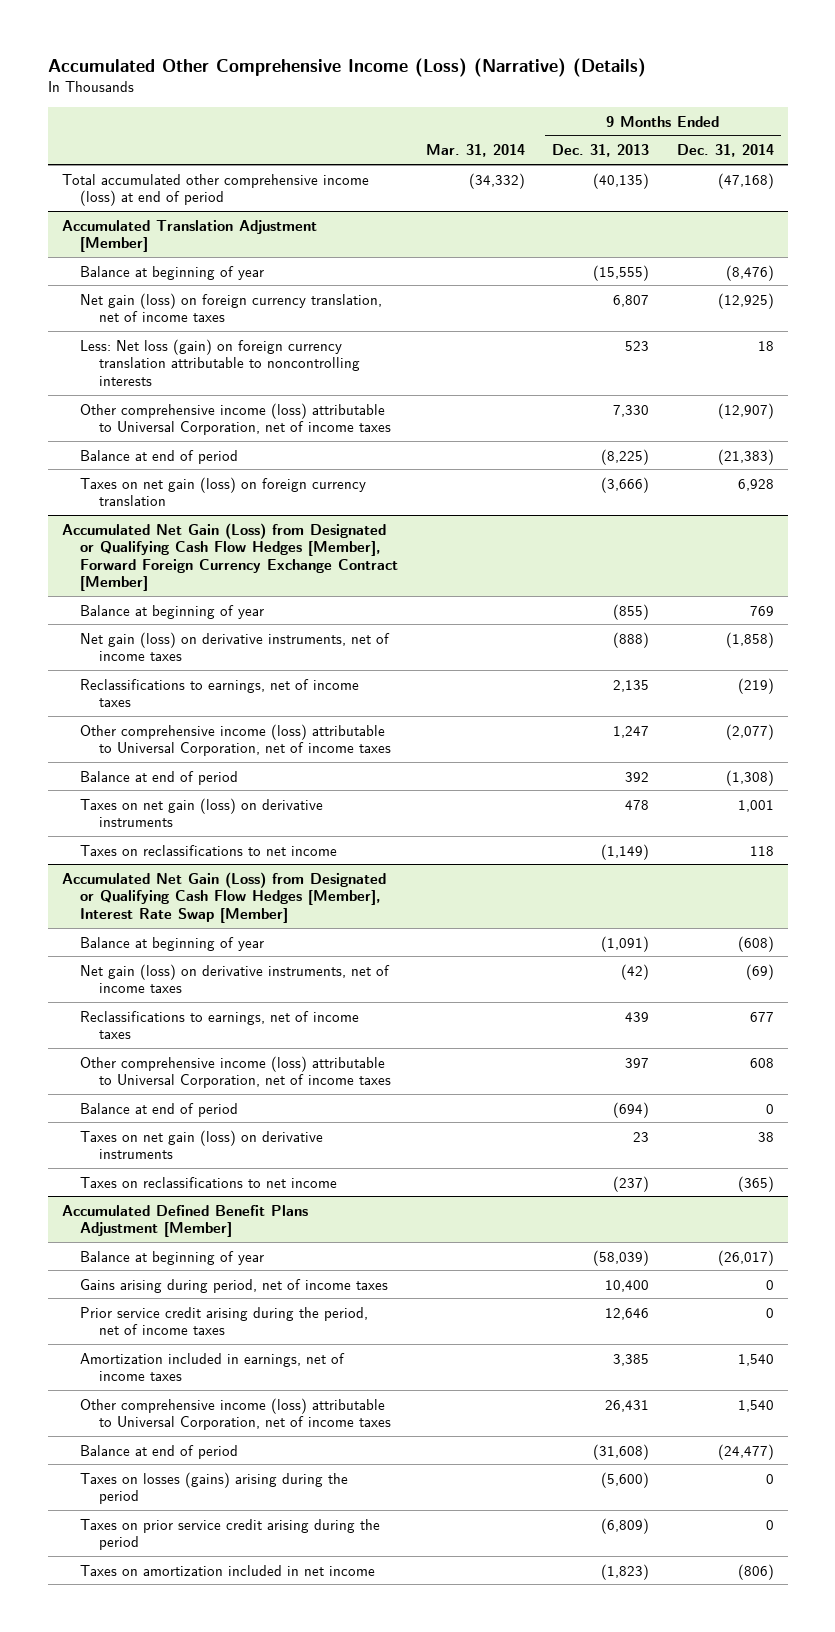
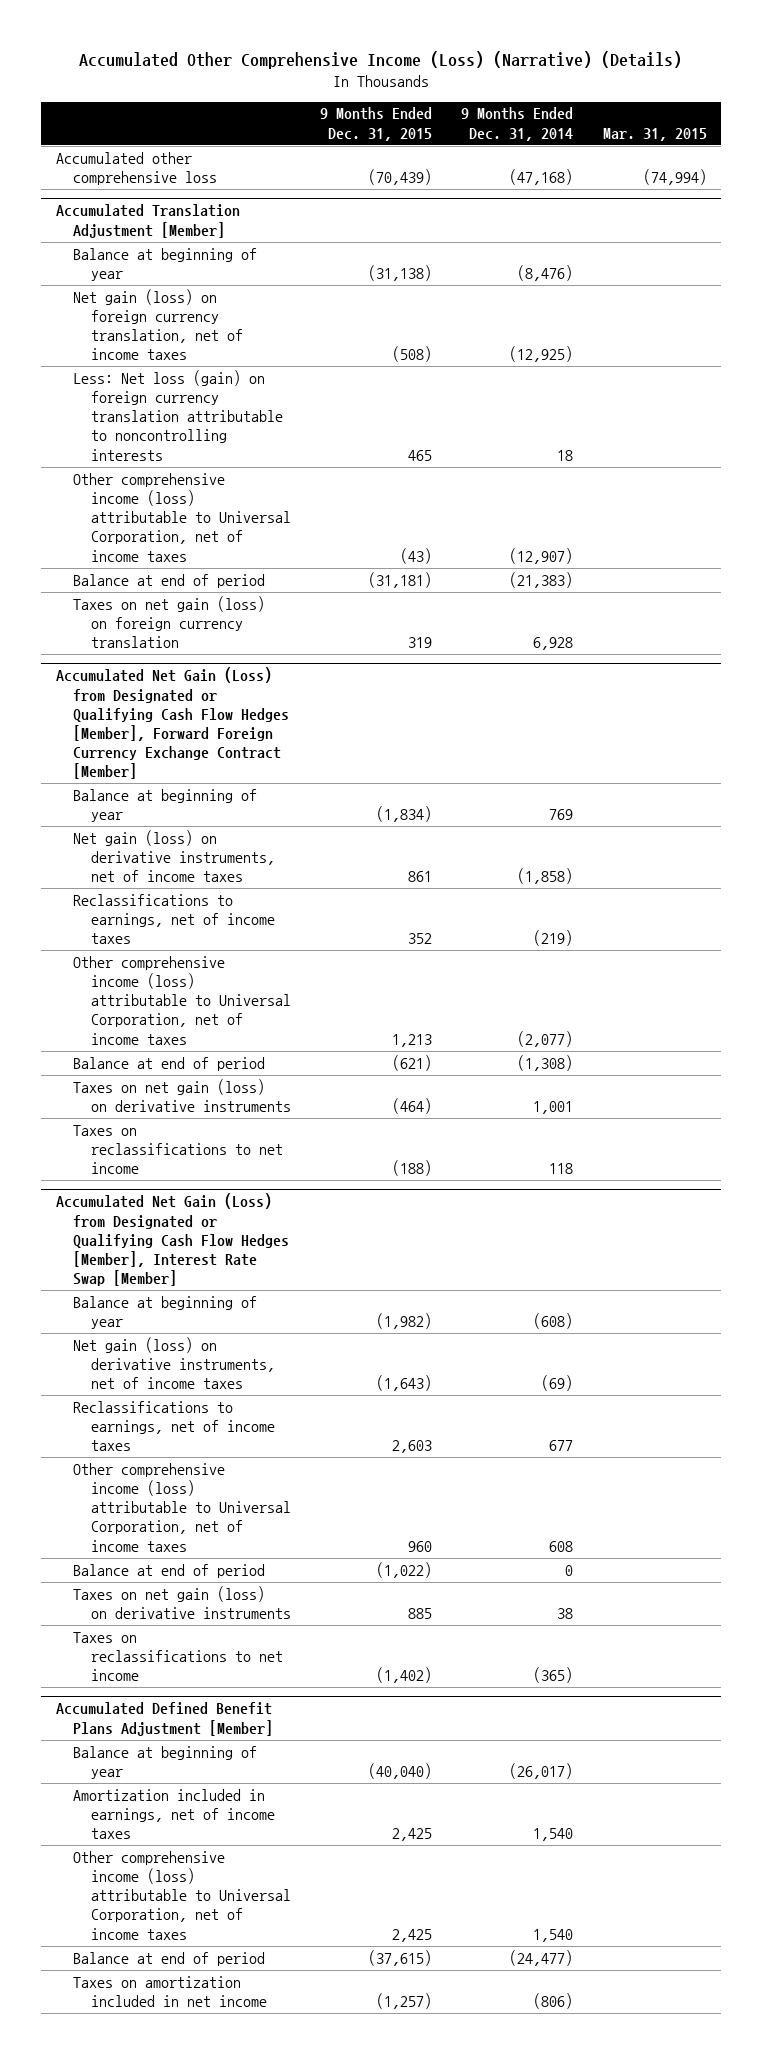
[425,144,525,158] Mar. 31, 2014 -> none
[552,144,650,158] Dec. 31, 2013 -> none
none -> [320,107,433,141] 9 Months Ended Dec. 31, 2015
none -> [602,127,707,141] Mar. 31, 2015
[61,173,369,207] Total accumulated other comprehensive income (loss) at end of period -> [56,151,218,186] Accumulated other comprehensive loss
[80,1278,389,1293] Gains arising during period, net of income taxes -> none
[80,1306,369,1336] Prior service credit arising during the period, net of income taxes -> none
[80,1471,349,1505] Taxes on losses (gains) arising during the period -> none
[80,1518,381,1551] Taxes on prior service credit arising during the period -> none

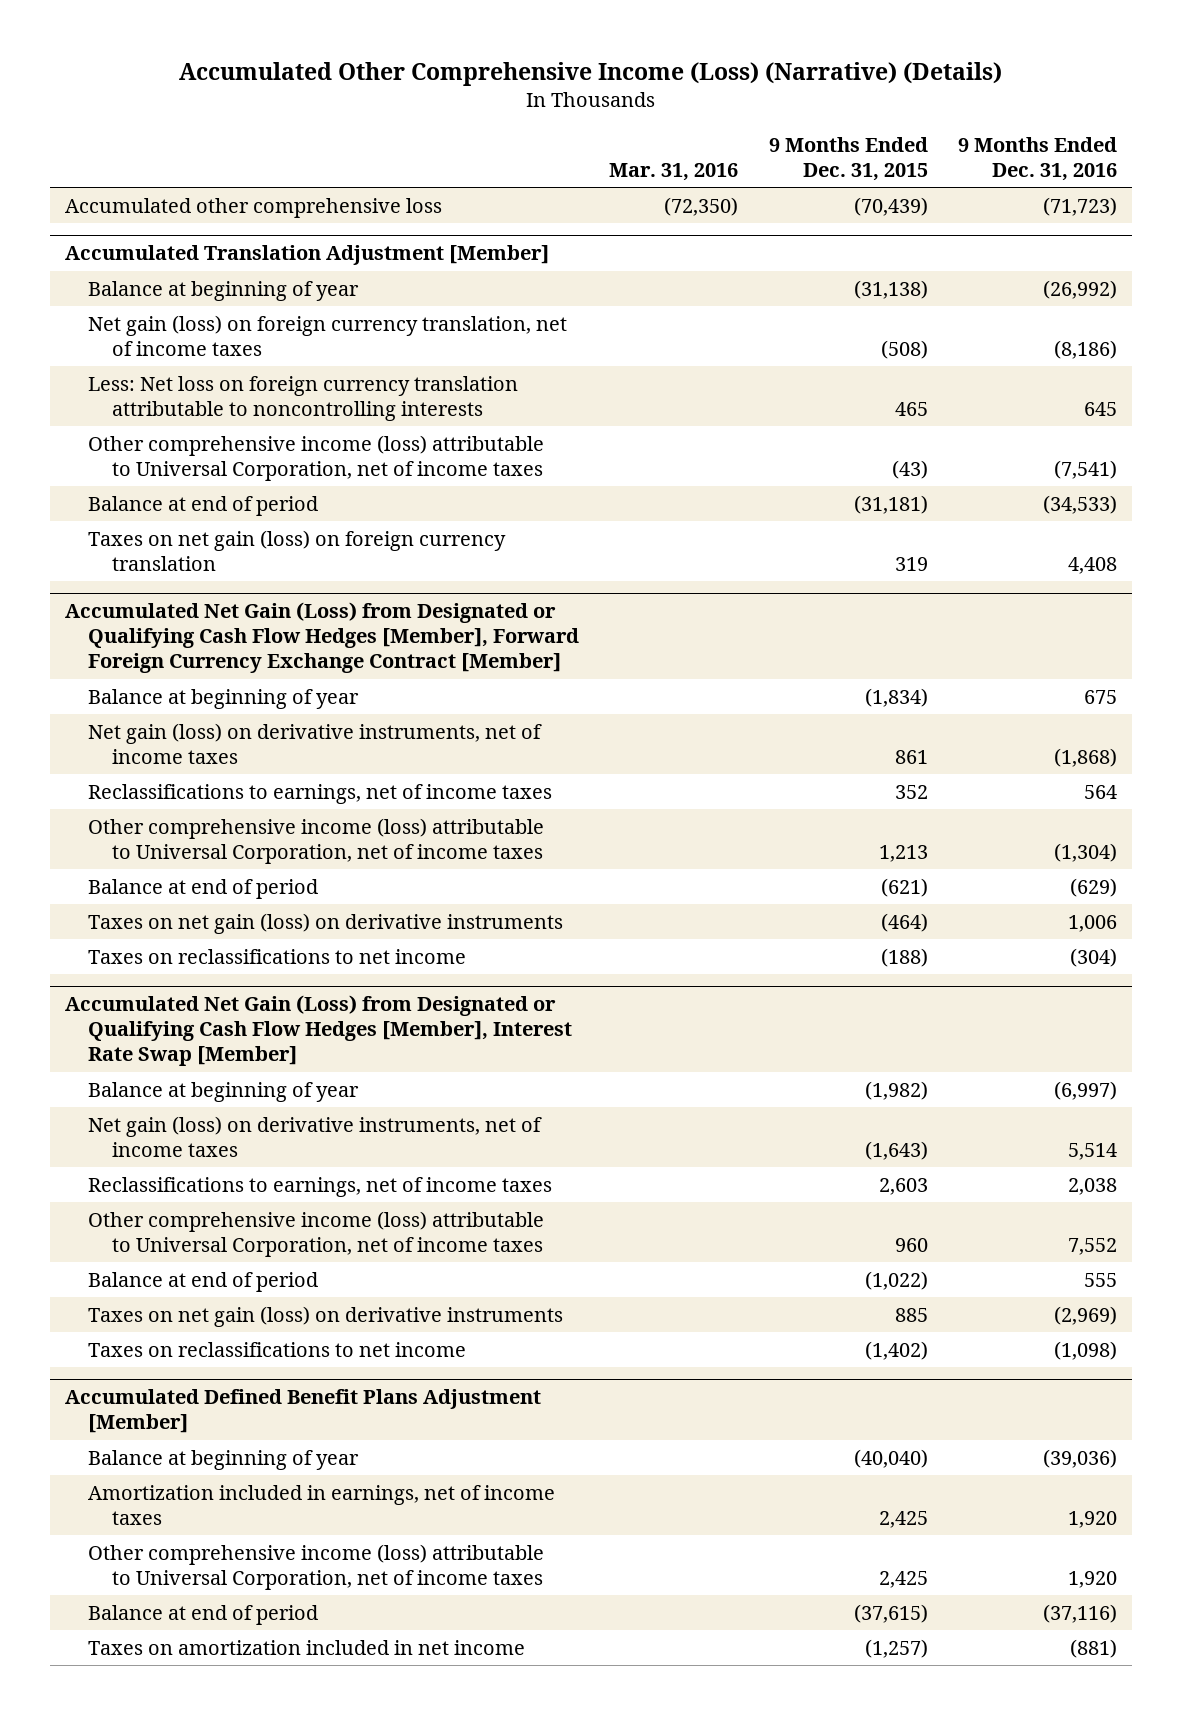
[461,107,574,141] 9 Months Ended Dec. 31, 2014 -> none
[602,127,707,141] Mar. 31, 2015 -> none
none -> [609,162,739,181] Mar. 31, 2016
none -> [957,136,1117,181] 9 Months Ended Dec. 31, 2016
[73,369,283,461] Less: Net loss (gain) on foreign currency translation attributable to noncontrolling interests -> [88,375,519,421] Less: Net loss on foreign currency translation attributable to noncontrolling interests

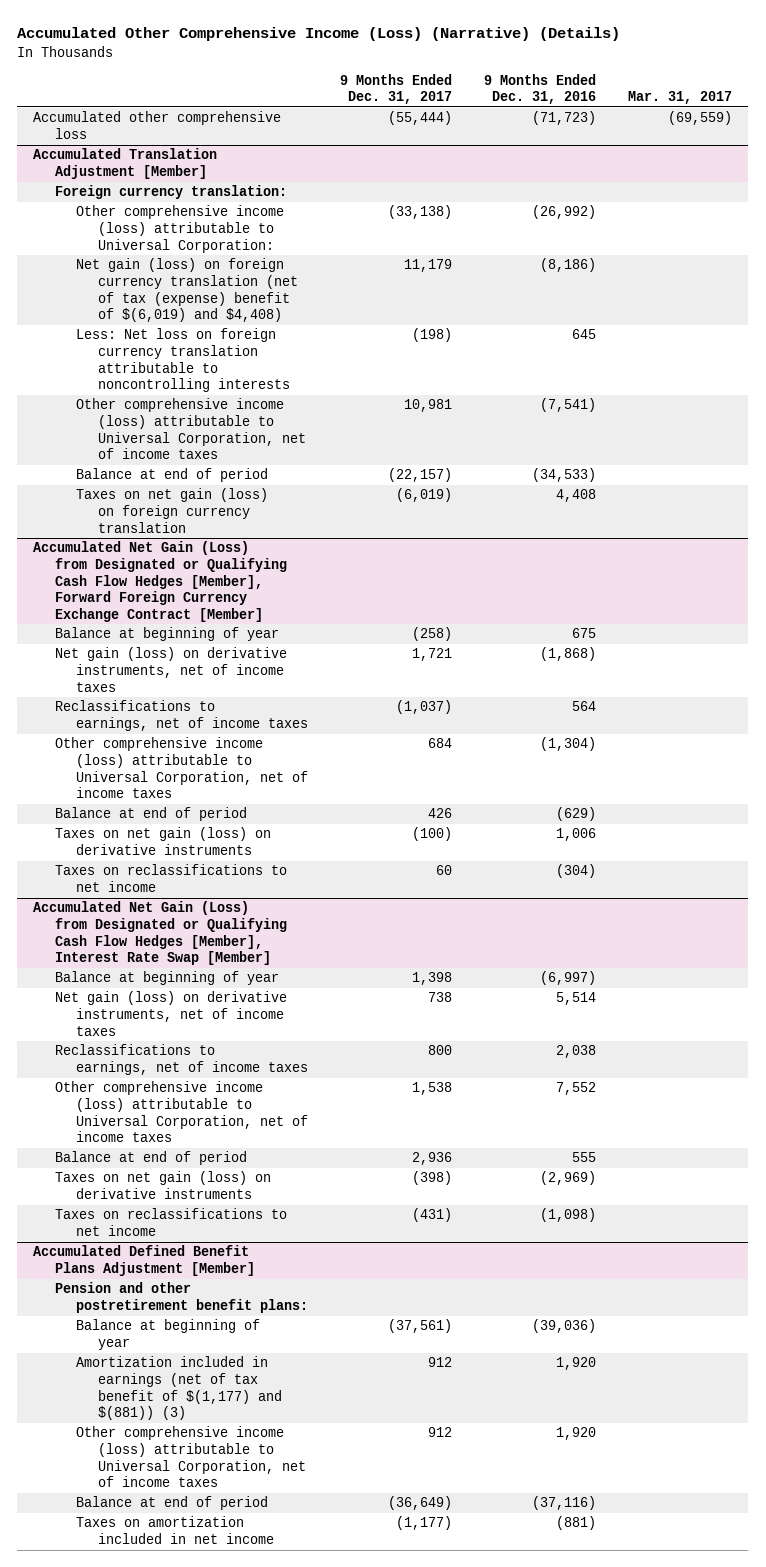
[609,162,739,181] Mar. 31, 2016 -> none
[768,136,928,181] 9 Months Ended Dec. 31, 2015 -> none
none -> [340,73,453,105] 9 Months Ended Dec. 31, 2017
none -> [628,91,733,105] Mar. 31, 2017
none -> [54,185,287,200] Foreign currency translation:
[88,280,360,301] Balance at beginning of year -> [76,205,285,253] Other comprehensive income (loss) attributable to Universal Corporation:
[88,314,568,356] Net gain (loss) on foreign currency translation, net of income taxes -> [76,258,298,323] Net gain (loss) on foreign currency translation (net of tax (expense) benefit of $(6,019) and $4,408)
none -> [54,1282,309,1314] Pension and other postretirement benefit plans:
[88,1484,556,1525] Amortization included in earnings, net of income taxes -> [76,1356,282,1421] Amortization included in earnings (net of tax benefit of $(1,177) and $(881)) (3)

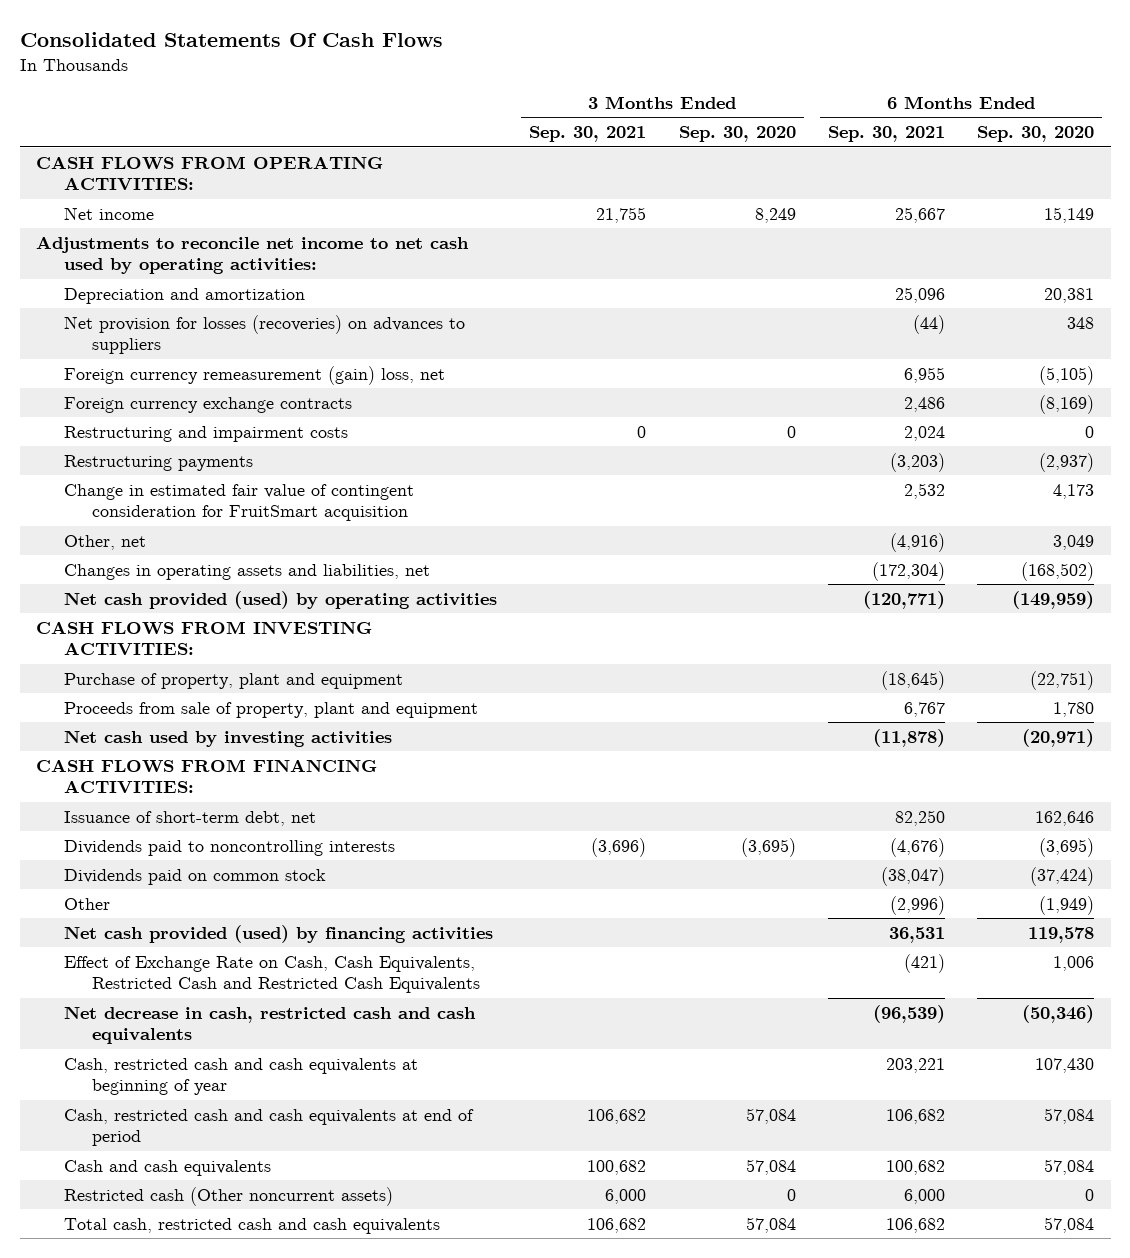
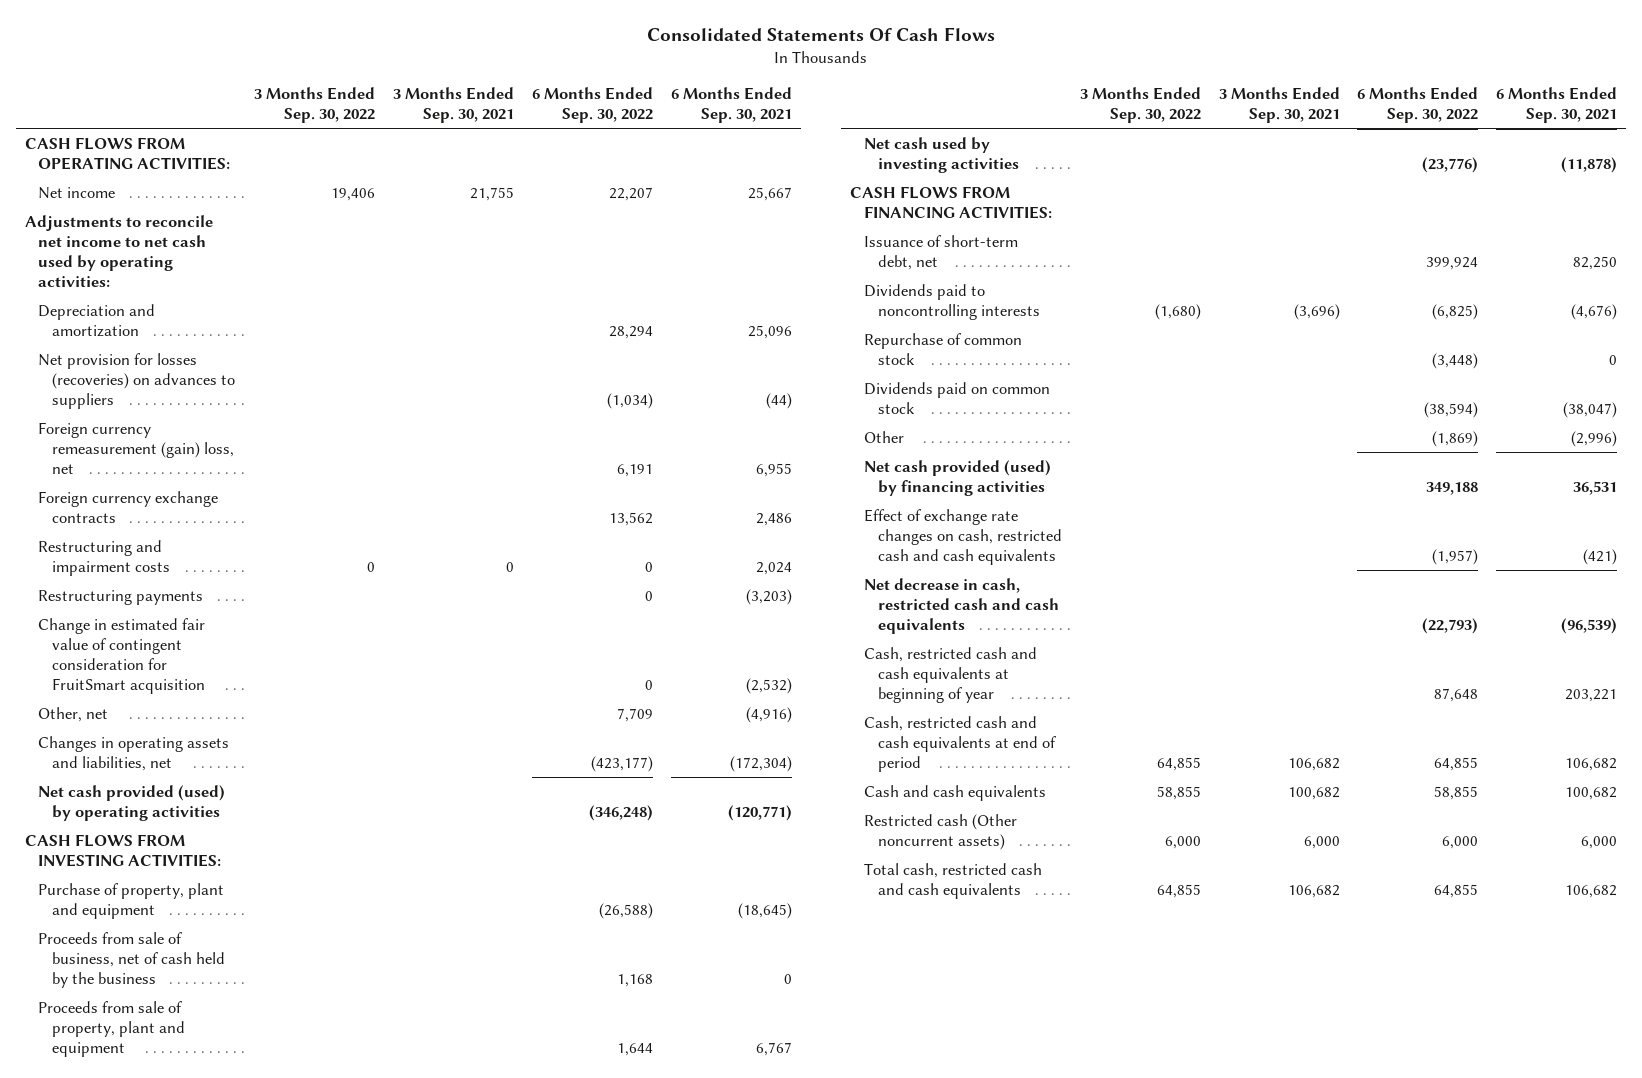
[678,126,796,143] Sep. 30, 2020 -> none
[977,126,1095,143] Sep. 30, 2020 -> none
none -> [253,87,375,124] 3 Months Ended Sep. 30, 2022
none -> [531,87,653,124] 6 Months Ended Sep. 30, 2022
[903,482,945,499] 2,532 -> [745,677,792,694] (2,532)
none -> [38,931,225,988] Proceeds from sale of business, net of cash held by the business
none -> [864,332,1023,365] Repurchase of common stock
[63,955,481,994] Effect of Exchange Rate on Cash, Cash Equivalents, Restricted Cash and Restricted Cash Equivalents -> [864,508,1062,565] Effect of exchange rate changes on cash, restricted cash and cash equivalents

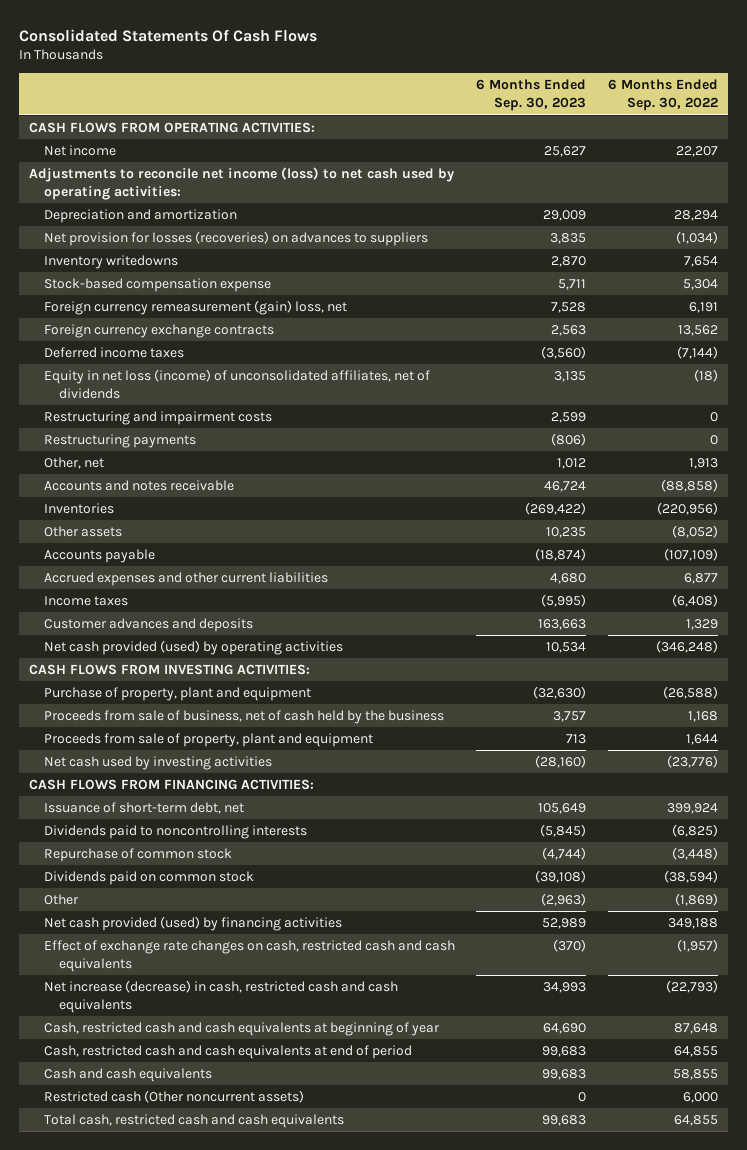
[253,87,375,124] 3 Months Ended Sep. 30, 2022 -> none
[392,87,514,124] 3 Months Ended Sep. 30, 2021 -> none
[670,87,792,124] 6 Months Ended Sep. 30, 2021 -> none
none -> [476,79,587,112] 6 Months Ended Sep. 30, 2023
[24,214,213,287] Adjustments to reconcile net income to net cash used by operating activities: -> [29,167,455,200] Adjustments to reconcile net income (loss) to net cash used by operating activities:
none -> [44,255,179,270] Inventory writedowns
none -> [44,278,272,293] Stock-based compensation expense
none -> [44,347,185,359] Deferred income taxes
none -> [44,369,431,399] Equity in net loss (income) of unconsolidated affiliates, net of dividends
[38,617,206,694] Change in estimated fair value of contingent consideration for FruitSmart acquisition -> none
[38,735,230,771] Changes in operating assets and liabilities, net -> none
[616,707,653,722] 7,709 -> [688,458,718,470] 1,913
none -> [44,480,235,492] Accounts and notes receivable
none -> [44,503,115,515] Inventories
none -> [44,526,123,538] Other assets
none -> [44,549,156,564] Accounts payable
none -> [44,572,329,587] Accrued expenses and other current liabilities
none -> [44,596,129,607] Income taxes
none -> [44,618,254,633] Customer advances and deposits
[864,577,1059,634] Net decrease in cash, restricted cash and cash equivalents -> [44,980,399,1013] Net increase (decrease) in cash, restricted cash and cash equivalents

